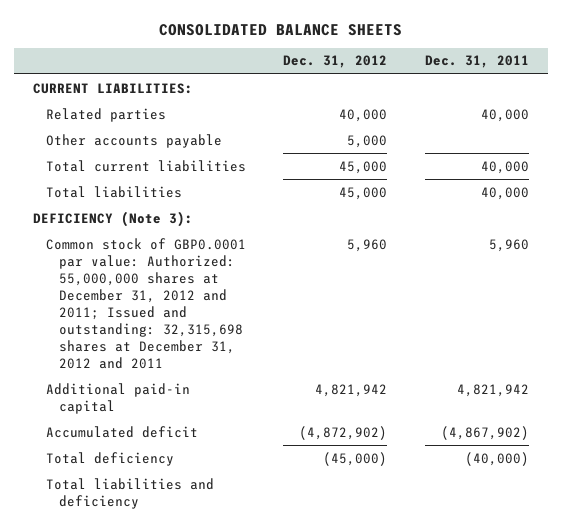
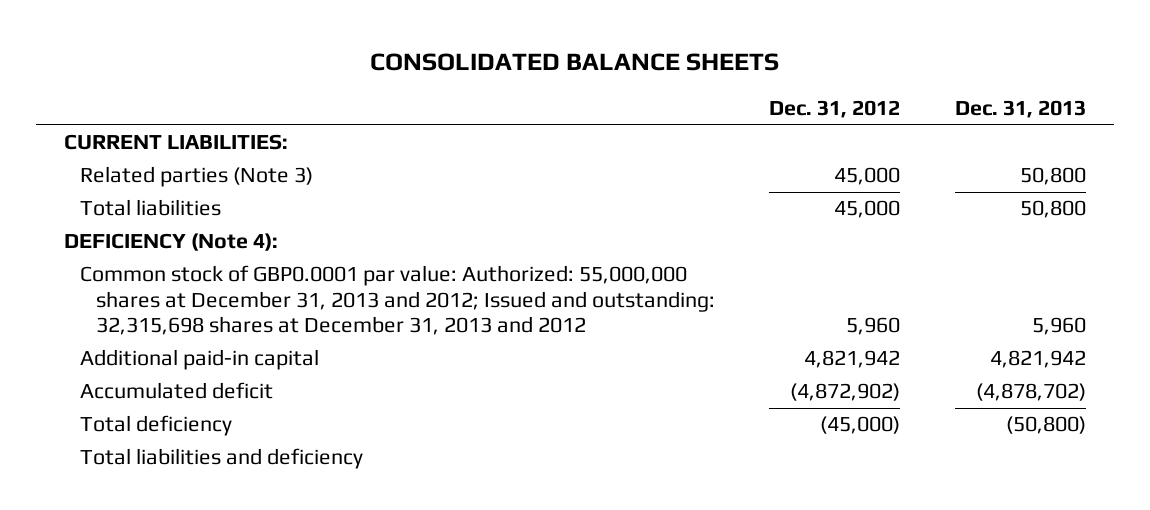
[425,55,530,69] Dec. 31, 2011 -> none
none -> [955,100,1087,119] Dec. 31, 2013
[45,133,222,148] Other accounts payable -> none
[45,159,246,172] Total current liabilities -> none
[45,107,166,122] Related parties -> [79,166,313,188] Related parties (Note 3)
[339,108,388,122] 40,000 -> [834,167,901,186] 45,000
[32,210,193,227] DEFICIENCY (Note 3): -> [63,233,278,252] DEFICIENCY (Note 4):
[45,237,246,369] Common stock of GBP0.0001 par value: Authorized: 55,000,000 shares at December 31, 2012 and 2011; Issued and outstanding: 32,315,698 shares at December 31, 2012 and 2011 -> [79,265,715,336] Common stock of GBP0.0001 par value: Authorized: 55,000,000 shares at December 31, 2013 and 2012; Issued and outstanding: 32,315,698 shares at December 31, 2013 and 2012

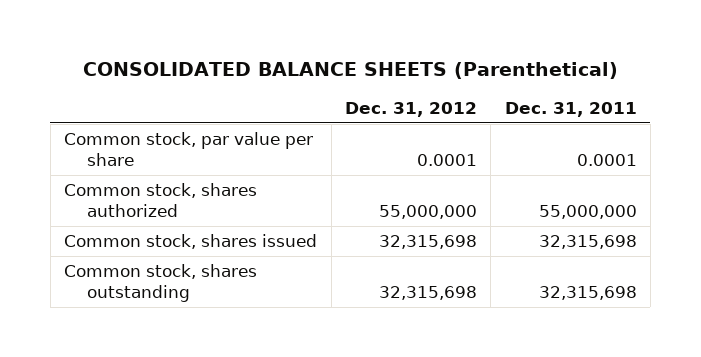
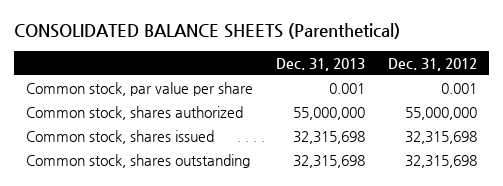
[504,101,637,117] Dec. 31, 2011 -> none
none -> [276,57,366,71] Dec. 31, 2013
[416,154,477,167] 0.0001 -> [441,83,478,95] 0.001

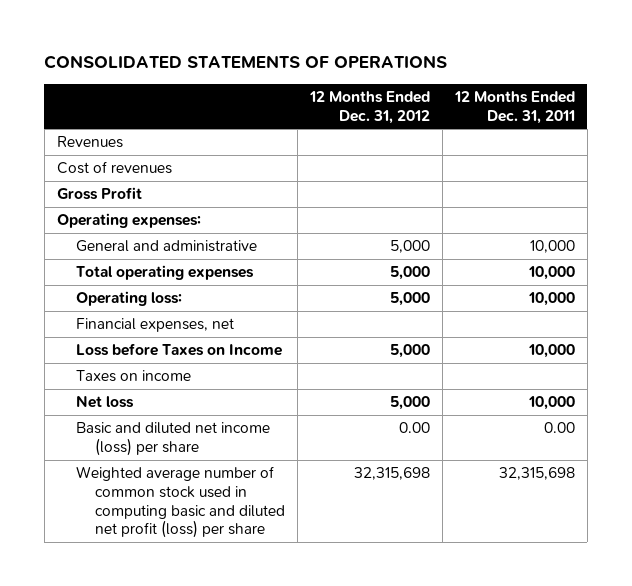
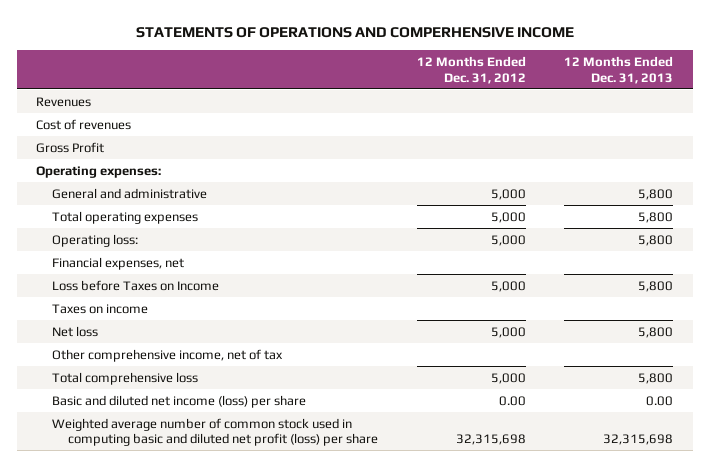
[44,55,448,70] CONSOLIDATED STATEMENTS OF OPERATIONS -> [135,27,574,39] STATEMENTS OF OPERATIONS AND COMPERHENSIVE INCOME
[453,90,575,124] 12 Months Ended Dec. 31, 2011 -> none
none -> [564,56,674,84] 12 Months Ended Dec. 31, 2013
none -> [52,348,284,362] Other comprehensive income, net of tax
none -> [52,371,199,385] Total comprehensive loss

